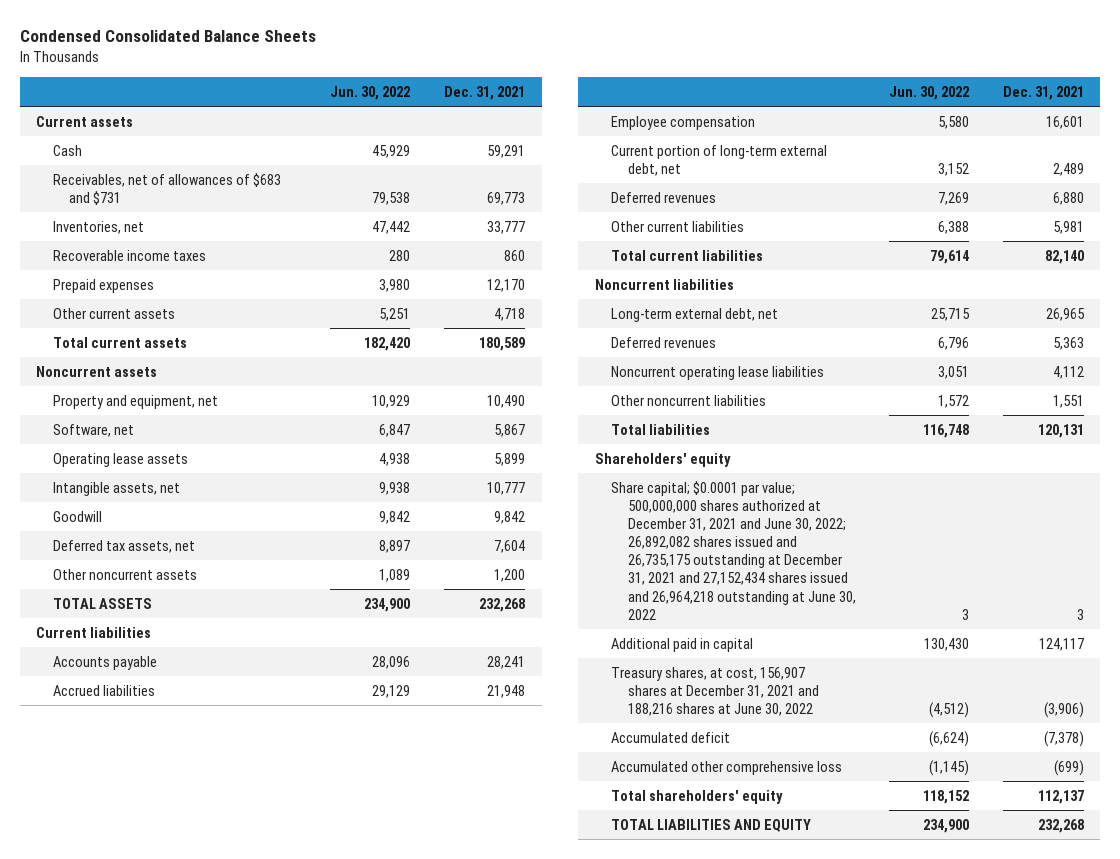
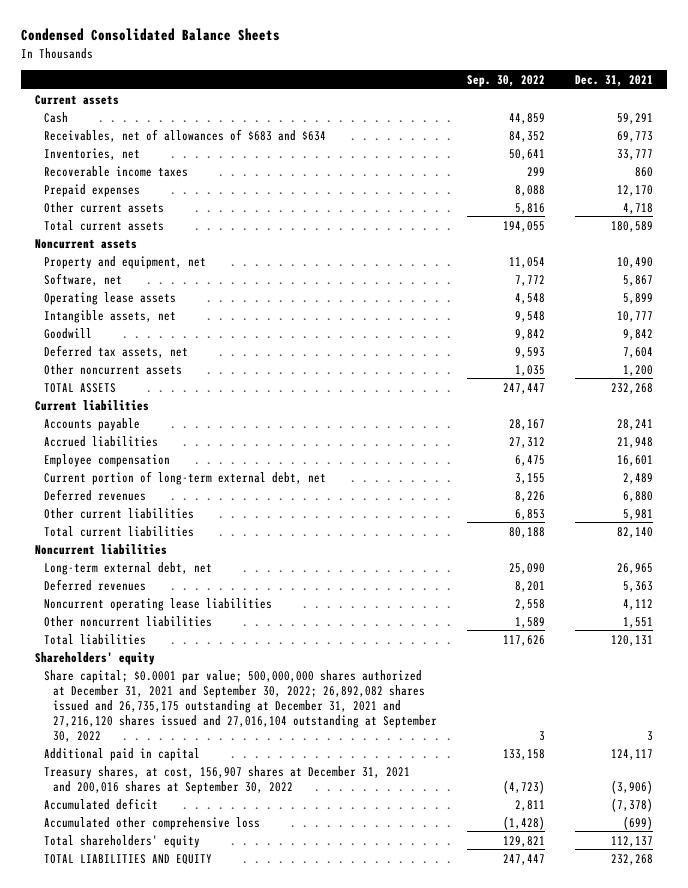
[330,85,411,100] Jun. 30, 2022 -> none
none -> [466,74,545,87] Sep. 30, 2022
[52,172,281,205] Receivables, net of allowances of $683 and $731 -> [44,128,327,142] Receivables, net of allowances of $683 and $634
[611,480,856,620] Share capital; $0.0001 par value; 500,000,000 shares authorized at December 31, 2021 and June 30, 2022; 26,892,082 shares issued and 26,735,175 outstanding at December 31, 2021 and 27,152,434 shares issued and 26,964,218 outstanding at June 30, 2022 -> [44,669,438,742] Share capital; $0.0001 par value; 500,000,000 shares authorized at December 31, 2021 and September 30, 2022; 26,892,082 shares issued and 26,735,175 outstanding at December 31, 2021 and 27,216,120 shares issued and 27,016,104 outstanding at September 30, 2022
[611,666,819,717] Treasury shares, at cost, 156,907 shares at December 31, 2021 and 188,216 shares at June 30, 2022 -> [44,765,411,794] Treasury shares, at cost, 156,907 shares at December 31, 2021 and 200,016 shares at September 30, 2022

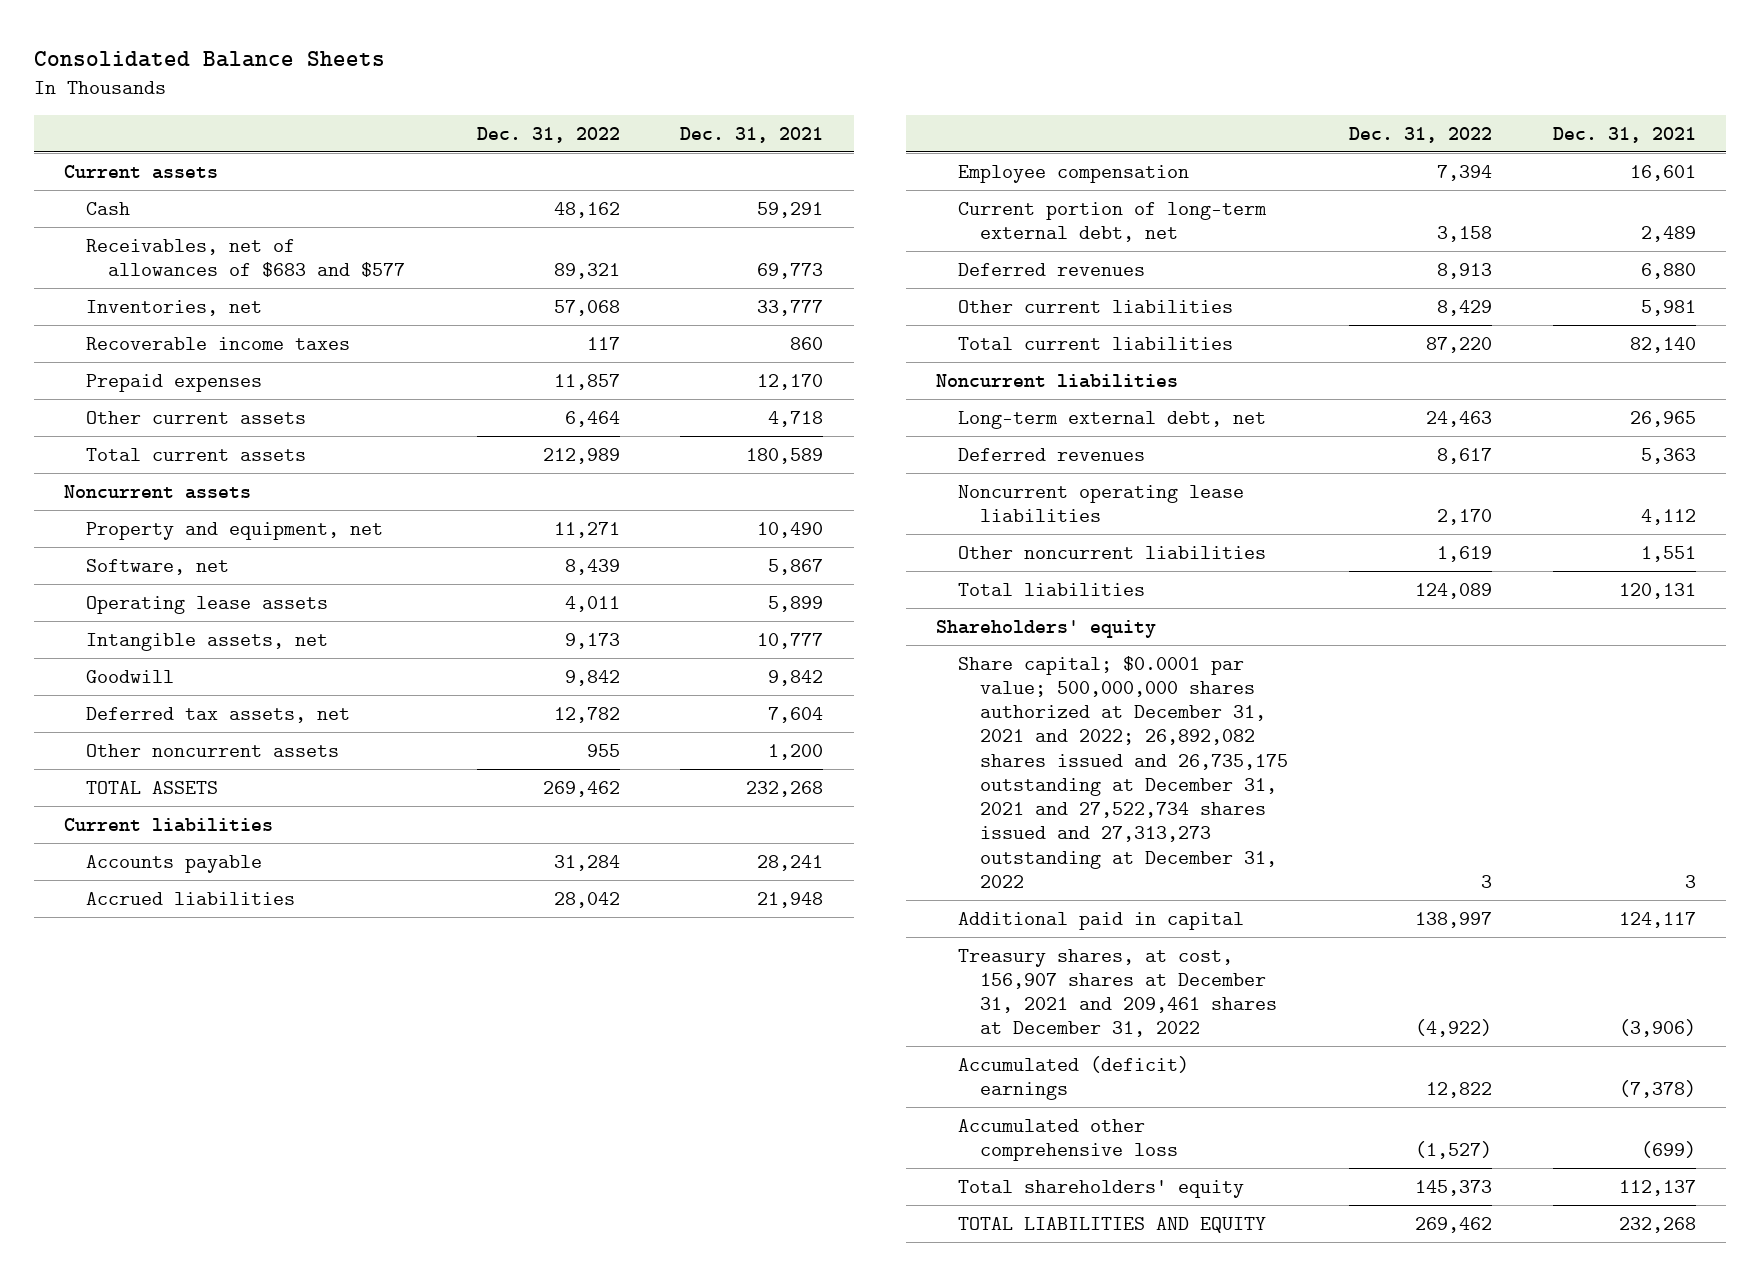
[20,28,280,42] Condensed Consolidated Balance Sheets -> [33,51,385,68] Consolidated Balance Sheets
[466,74,545,87] Sep. 30, 2022 -> none
none -> [476,126,620,143] Dec. 31, 2022
[44,128,327,142] Receivables, net of allowances of $683 and $634 -> [85,238,406,277] Receivables, net of allowances of $683 and $577
[44,669,438,742] Share capital; $0.0001 par value; 500,000,000 shares authorized at December 31, 2021 and September 30, 2022; 26,892,082 shares issued and 26,735,175 outstanding at December 31, 2021 and 27,216,120 shares issued and 27,016,104 outstanding at September 30, 2022 -> [958,655,1289,888] Share capital; $0.0001 par value; 500,000,000 shares authorized at December 31, 2021 and 2022; 26,892,082 shares issued and 26,735,175 outstanding at December 31, 2021 and 27,522,734 shares issued and 27,313,273 outstanding at December 31, 2022
[44,765,411,794] Treasury shares, at cost, 156,907 shares at December 31, 2021 and 200,016 shares at September 30, 2022 -> [958,948,1278,1038] Treasury shares, at cost, 156,907 shares at December 31, 2021 and 209,461 shares at December 31, 2022
[44,797,159,810] Accumulated deficit -> [958,1055,1190,1100] Accumulated (deficit) earnings

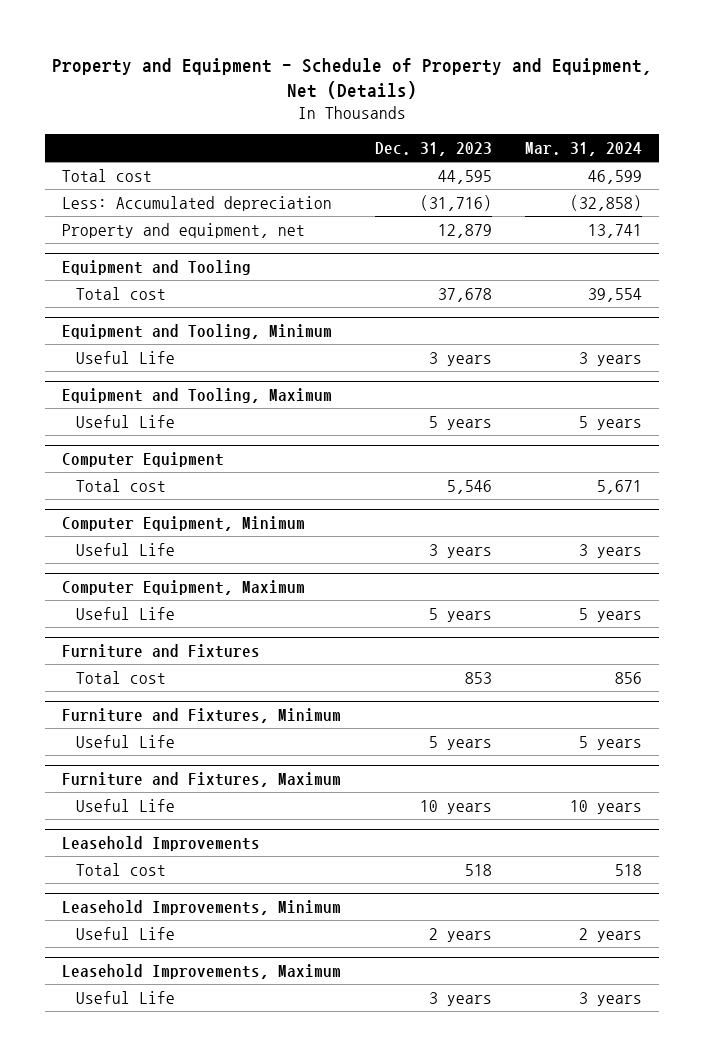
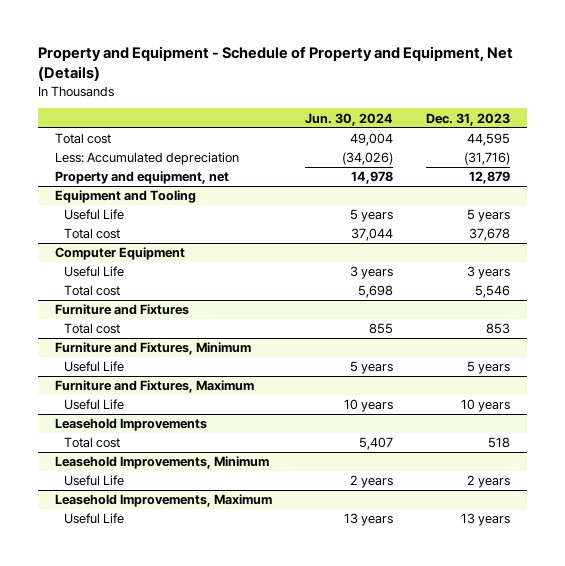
[525,141,643,156] Mar. 31, 2024 -> none
none -> [305,112,394,126] Jun. 30, 2024
[62,323,333,339] Equipment and Tooling, Minimum -> none
[76,350,176,364] Useful Life -> none
[62,387,333,403] Equipment and Tooling, Maximum -> none
[76,286,167,300] Total cost -> [64,228,121,240] Total cost
[62,515,306,531] Computer Equipment, Minimum -> none
[62,579,306,595] Computer Equipment, Maximum -> none
[76,606,176,620] Useful Life -> none
[76,478,167,492] Total cost -> [64,285,121,297] Total cost
[428,991,492,1006] 3 years -> [461,513,511,527] 13 years

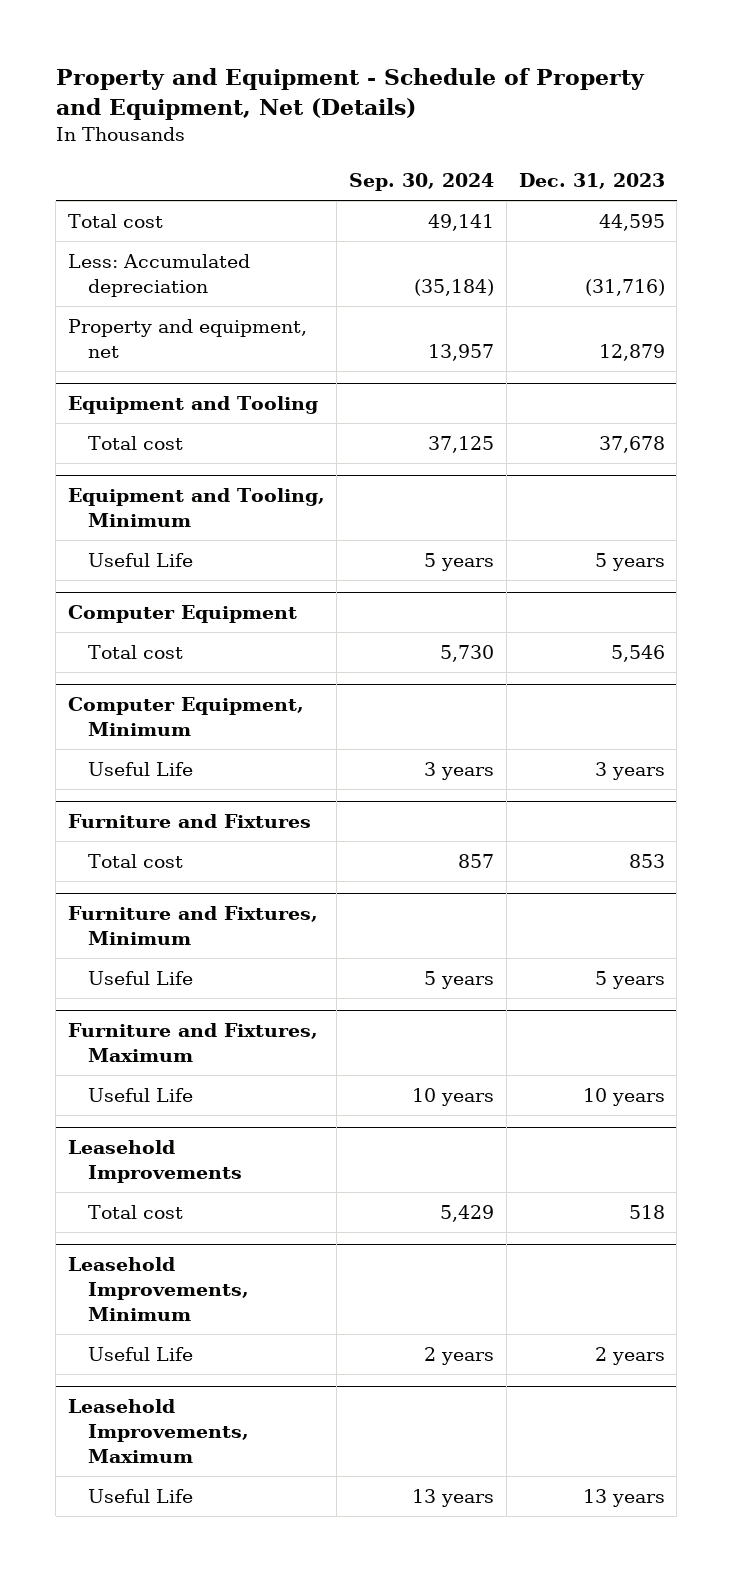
[305,112,394,126] Jun. 30, 2024 -> none
none -> [349,173,495,192] Sep. 30, 2024
[64,209,125,221] Useful Life -> none
none -> [67,488,325,528] Equipment and Tooling, Minimum
none -> [88,552,194,567] Useful Life
[64,266,125,278] Useful Life -> none
none -> [67,697,304,737] Computer Equipment, Minimum
none -> [88,761,194,776] Useful Life

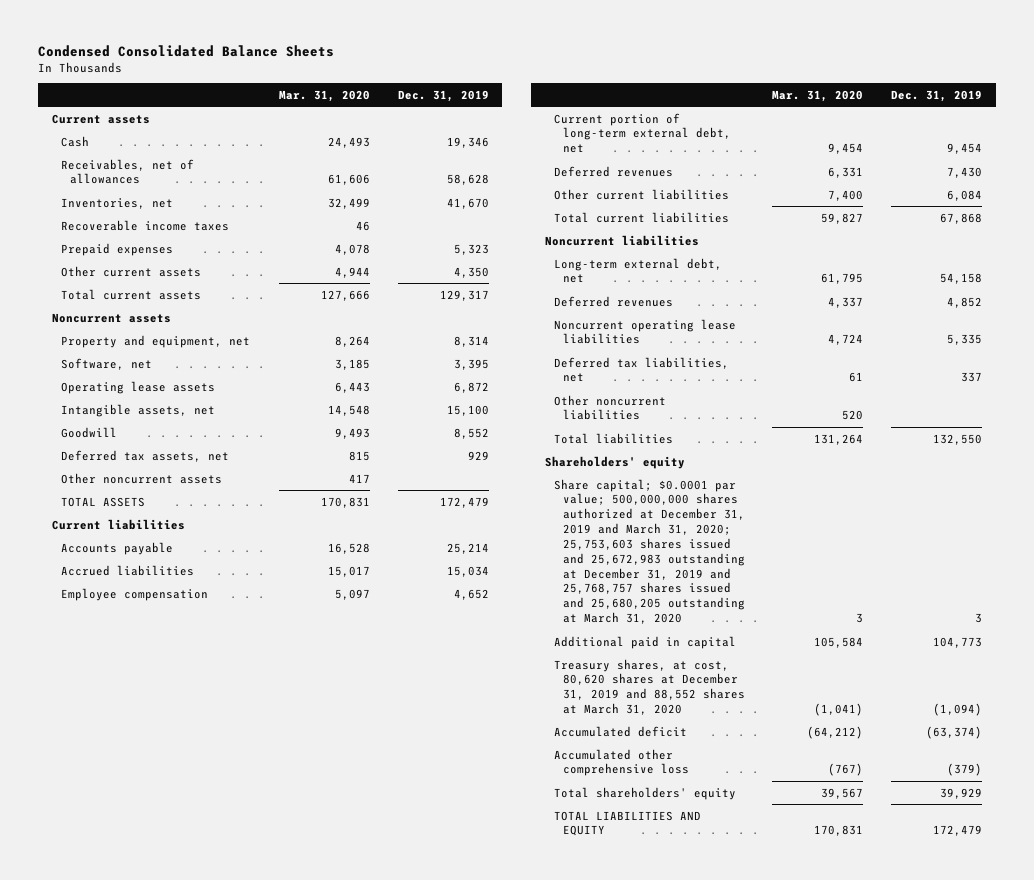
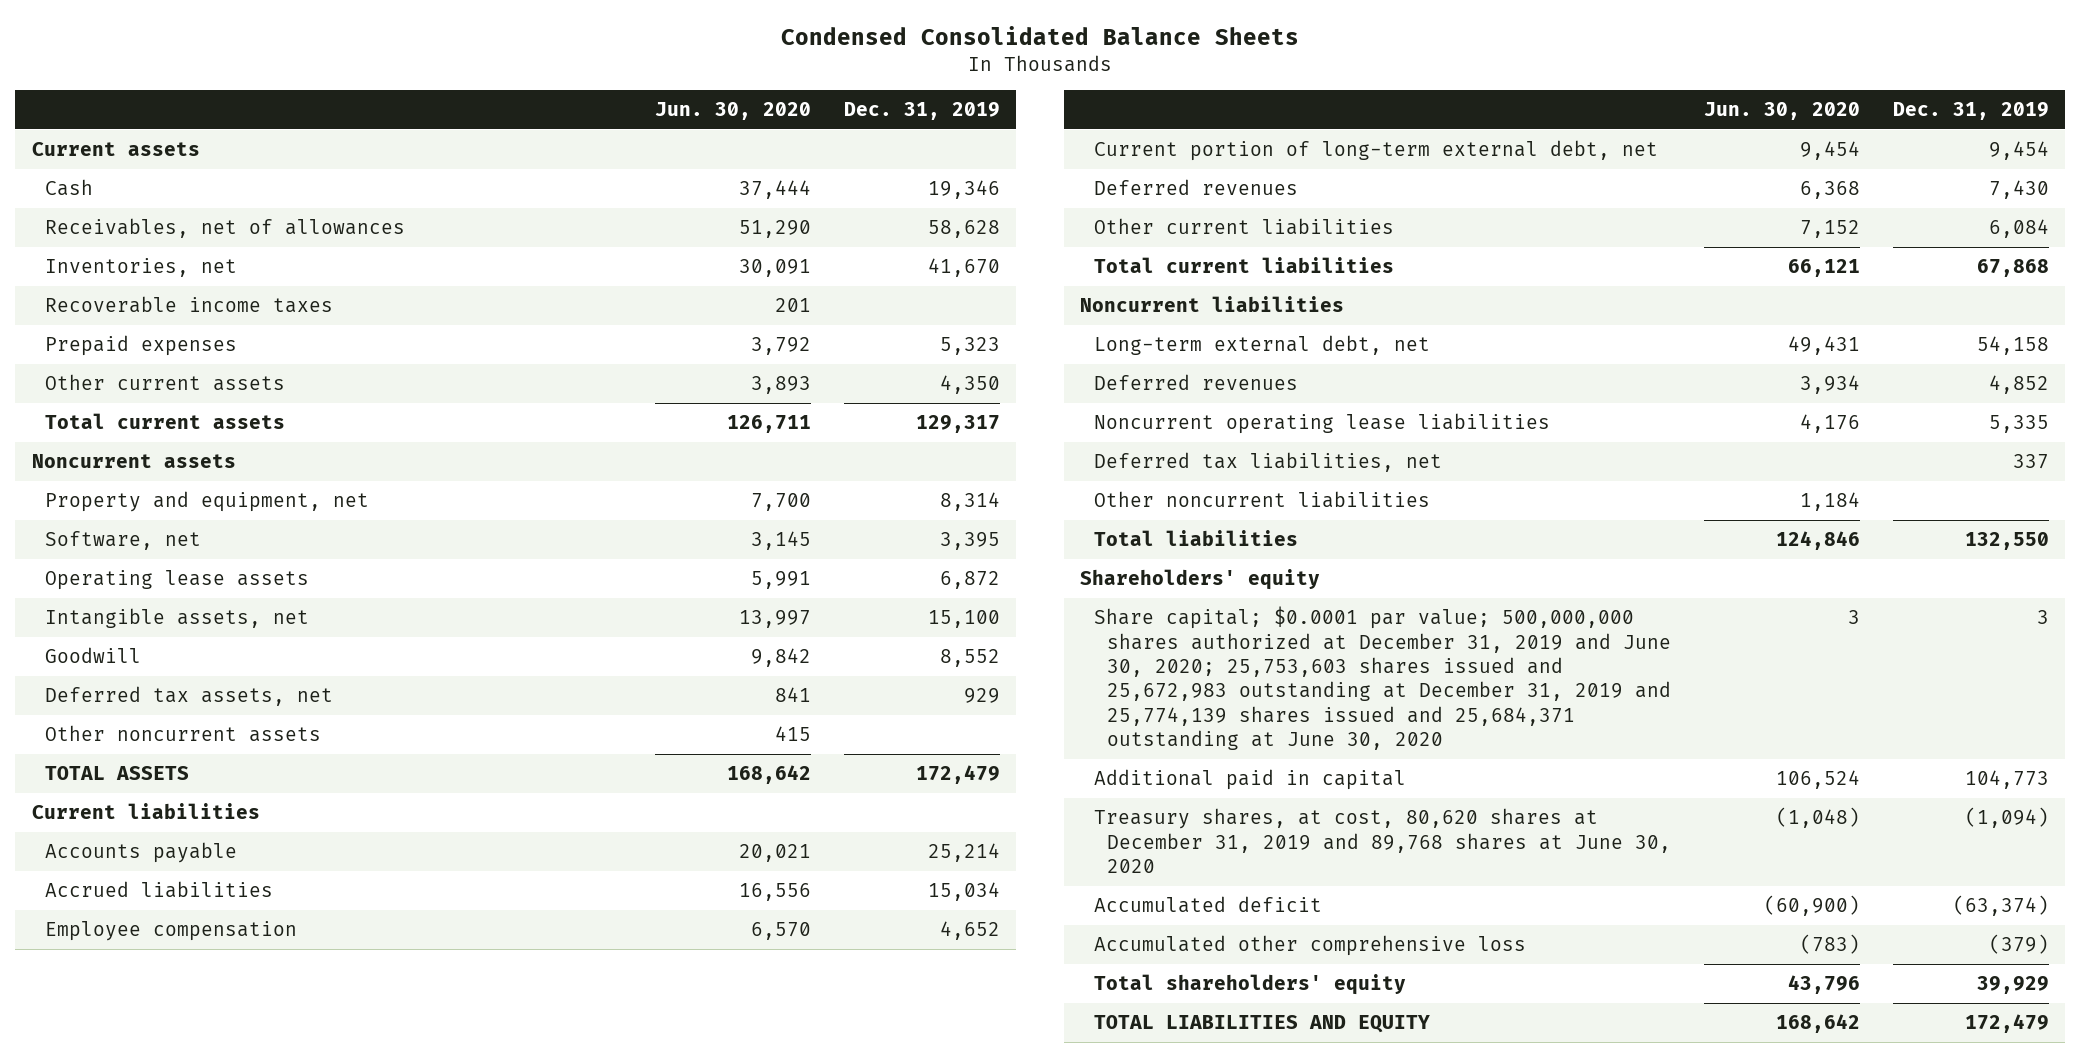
[279,89,371,102] Mar. 31, 2020 -> none
none -> [655,101,812,120] Jun. 30, 2020
[553,478,745,625] Share capital; $0.0001 par value; 500,000,000 shares authorized at December 31, 2019 and March 31, 2020; 25,753,603 shares issued and 25,672,983 outstanding at December 31, 2019 and 25,768,757 shares issued and 25,680,205 outstanding at March 31, 2020 -> [1093,606,1672,751] Share capital; $0.0001 par value; 500,000,000 shares authorized at December 31, 2019 and June 30, 2020; 25,753,603 shares issued and 25,672,983 outstanding at December 31, 2019 and 25,774,139 shares issued and 25,684,371 outstanding at June 30, 2020
[553,658,745,716] Treasury shares, at cost, 80,620 shares at December 31, 2019 and 88,552 shares at March 31, 2020 -> [1093,808,1672,874] Treasury shares, at cost, 80,620 shares at December 31, 2019 and 89,768 shares at June 30, 2020

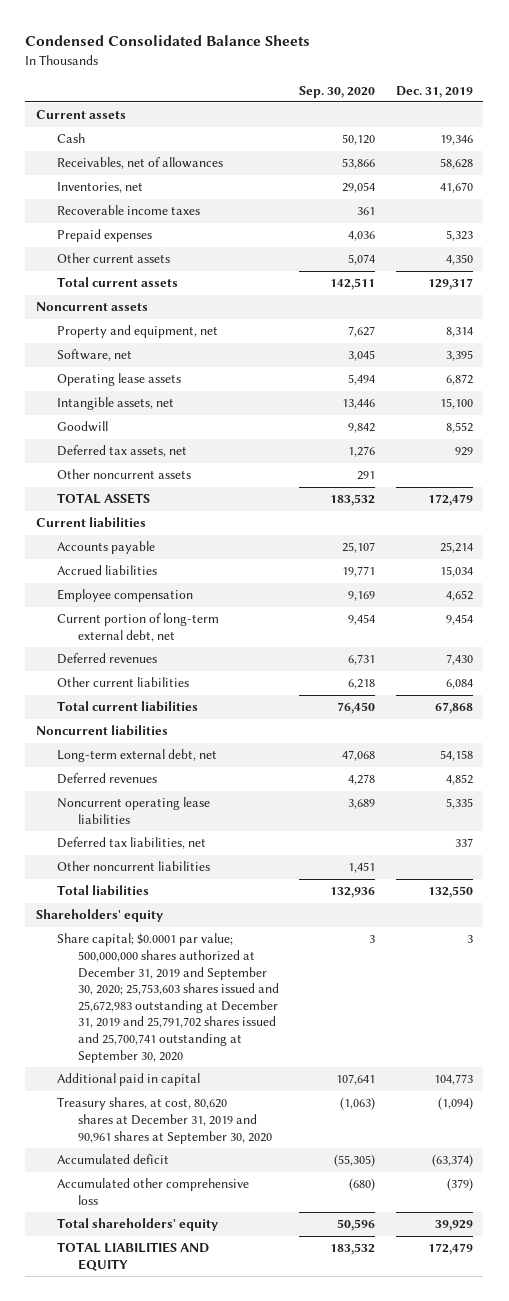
[655,101,812,120] Jun. 30, 2020 -> none
none -> [299,85,376,98] Sep. 30, 2020
[1093,606,1672,751] Share capital; $0.0001 par value; 500,000,000 shares authorized at December 31, 2019 and June 30, 2020; 25,753,603 shares issued and 25,672,983 outstanding at December 31, 2019 and 25,774,139 shares issued and 25,684,371 outstanding at June 30, 2020 -> [56,933,279,1063] Share capital; $0.0001 par value; 500,000,000 shares authorized at December 31, 2019 and September 30, 2020; 25,753,603 shares issued and 25,672,983 outstanding at December 31, 2019 and 25,791,702 shares issued and 25,700,741 outstanding at September 30, 2020
[1093,808,1672,874] Treasury shares, at cost, 80,620 shares at December 31, 2019 and 89,768 shares at June 30, 2020 -> [56,1097,272,1144] Treasury shares, at cost, 80,620 shares at December 31, 2019 and 90,961 shares at September 30, 2020

